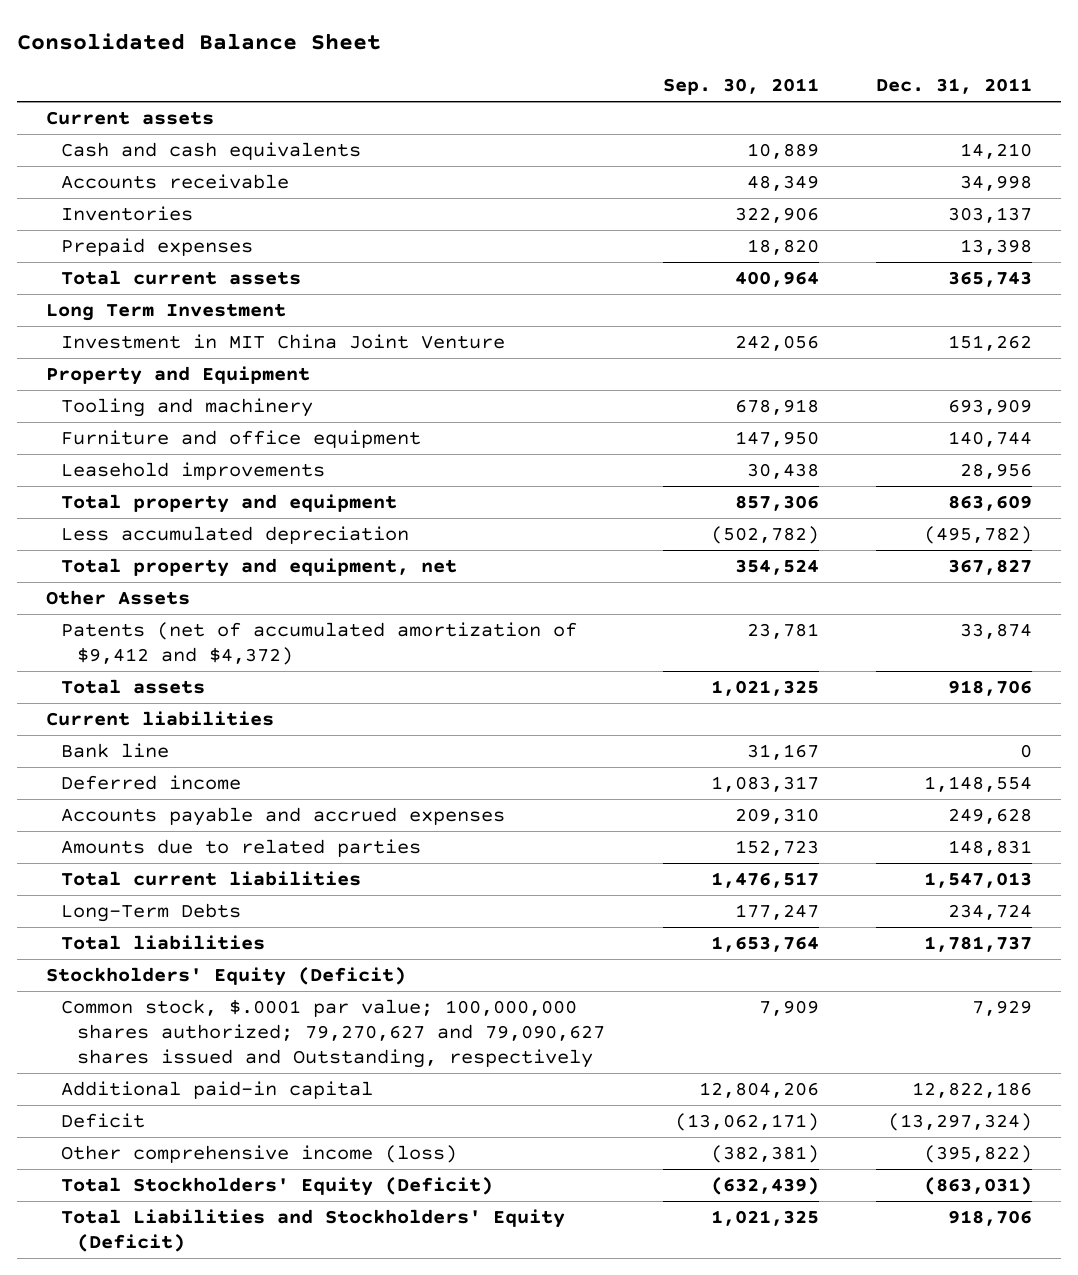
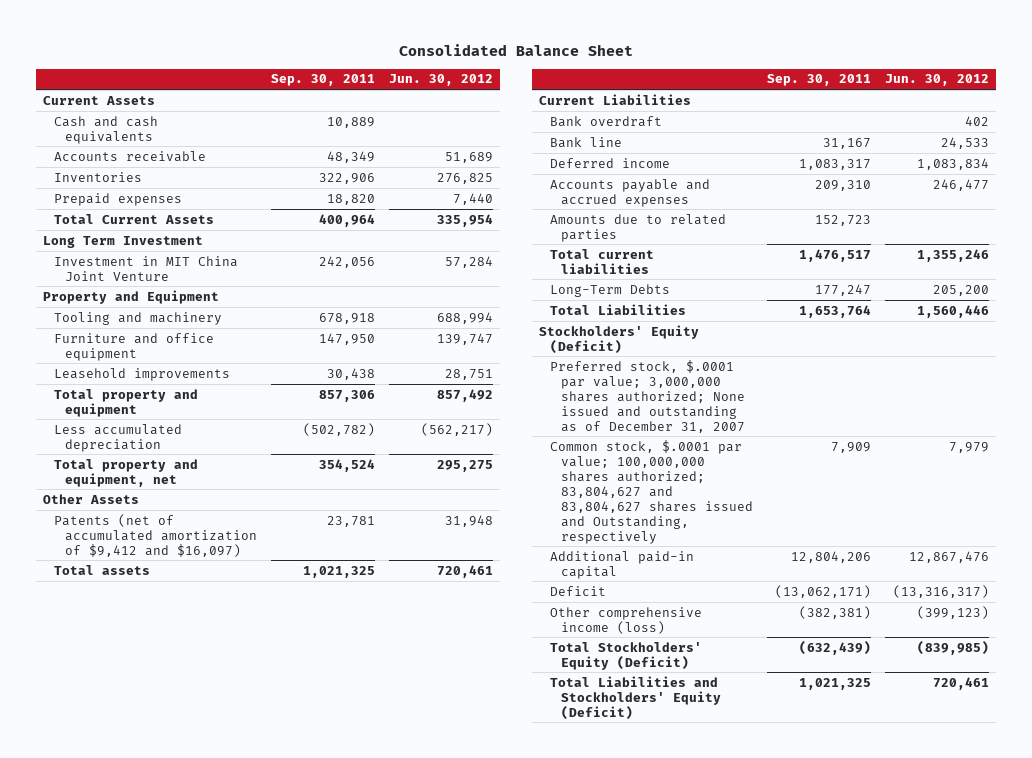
[875,78,1032,95] Dec. 31, 2011 -> none
none -> [389,74,494,87] Jun. 30, 2012
[45,111,214,126] Current assets -> [43,95,156,105] Current Assets
[61,270,302,286] Total current assets -> [54,213,215,224] Total Current Assets
[61,622,578,666] Patents (net of accumulated amortization of $9,412 and $4,372) -> [54,513,258,557] Patents (net of accumulated amortization of $9,412 and $16,097)
[45,711,274,727] Current liabilities -> [538,93,691,105] Current Liabilities
none -> [549,115,662,127] Bank overdraft
[61,935,266,951] Total liabilities -> [549,303,686,315] Total Liabilities
none -> [549,359,745,433] Preferred stock, $.0001 par value; 3,000,000 shares authorized; None issued and outstanding as of December 31, 2007
[61,999,606,1068] Common stock, $.0001 par value; 100,000,000 shares authorized; 79,270,627 and 79,090,627 shares issued and Outstanding, respectively -> [549,439,753,544] Common stock, $.0001 par value; 100,000,000 shares authorized; 83,804,627 and 83,804,627 shares issued and Outstanding, respectively

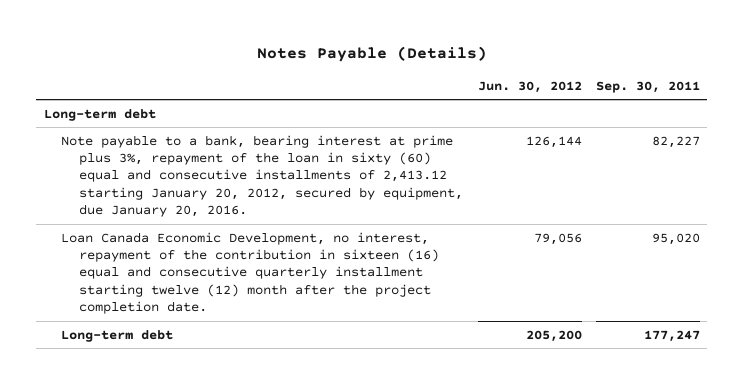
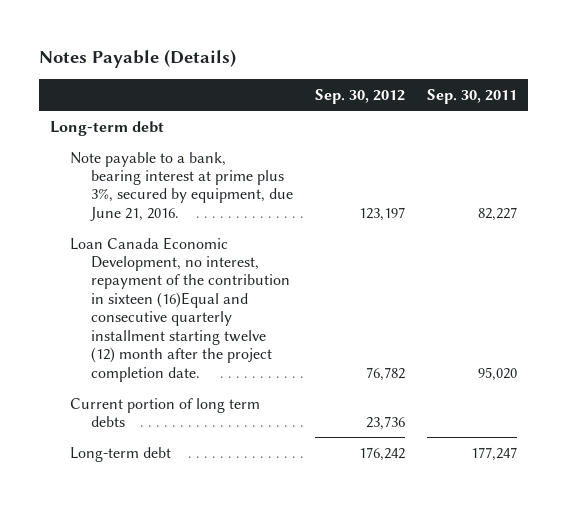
[477,81,582,94] Jun. 30, 2012 -> none
none -> [314,88,405,104] Sep. 30, 2012
[61,134,464,218] Note payable to a bank, bearing interest at prime plus 3%, repayment of the loan in sixty (60) equal and consecutive installments of 2,413.12 starting January 20, 2012, secured by equipment, due January 20, 2016. -> [70,151,293,221] Note payable to a bank, bearing interest at prime plus 3%, secured by equipment, due June 21, 2016.
[61,231,440,315] Loan Canada Economic Development, no interest, repayment of the contribution in sixteen (16) equal and consecutive quarterly installment starting twelve (12) month after the project completion date. -> [70,236,290,382] Loan Canada Economic Development, no interest, repayment of the contribution in sixteen (16)Equal and consecutive quarterly installment starting twelve (12) month after the project completion date.
none -> [70,397,261,428] Current portion of long term debts

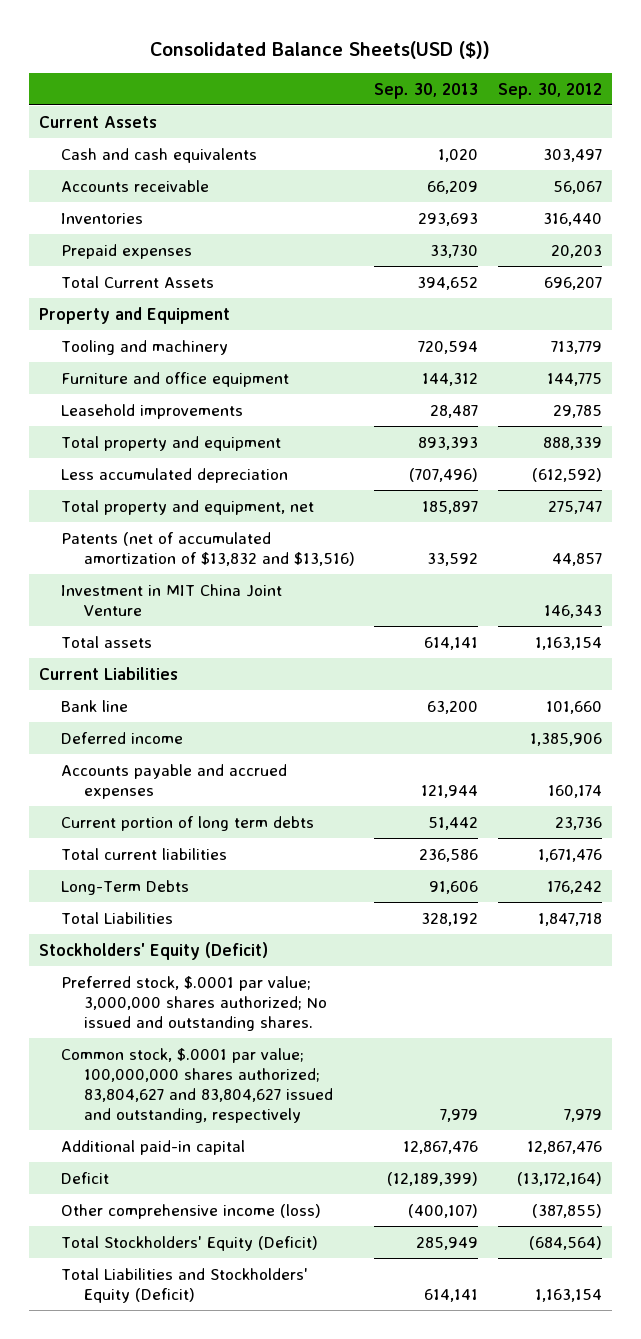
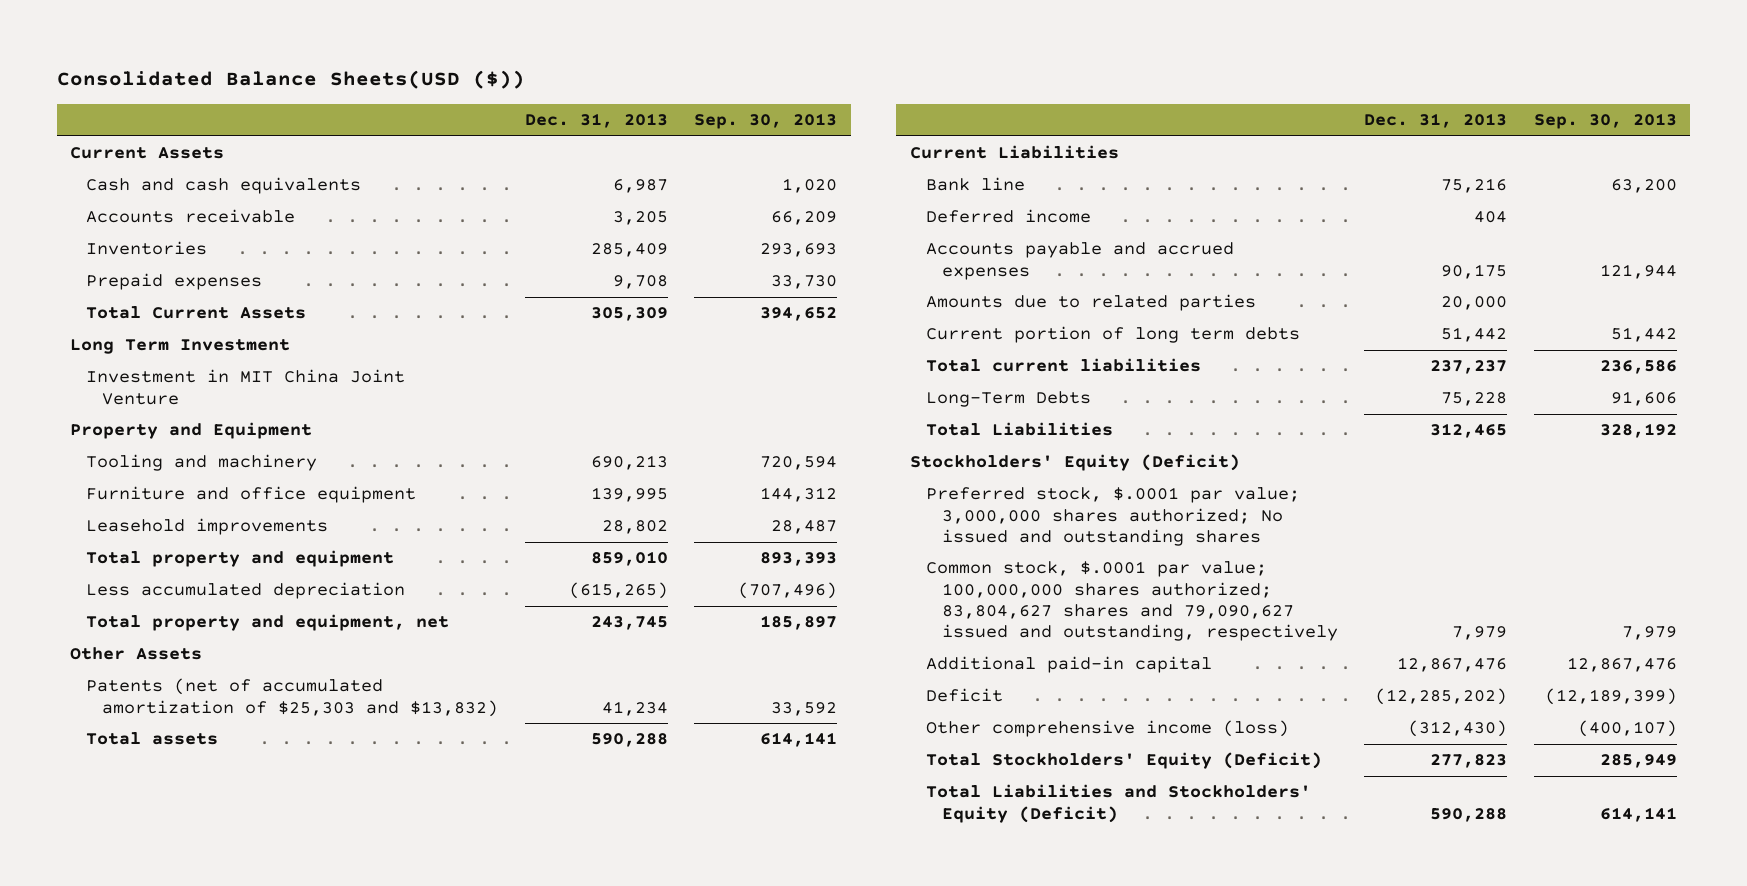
[497,82,602,99] Sep. 30, 2012 -> none
none -> [524,113,668,129] Dec. 31, 2013
none -> [70,339,291,355] Long Term Investment
[61,583,283,616] Investment in MIT China Joint Venture -> [86,369,406,405] Investment in MIT China Joint Venture
none -> [70,647,203,661] Other Assets
[61,531,355,566] Patents (net of accumulated amortization of $13,832 and $13,516) -> [86,678,499,717] Patents (net of accumulated amortization of $25,303 and $13,832)
none -> [925,294,1256,312] Amounts due to related parties
[61,975,327,1032] Preferred stock, $.0001 par value; 3,000,000 shares authorized; No issued and outstanding shares. -> [925,487,1300,546] Preferred stock, $.0001 par value; 3,000,000 shares authorized; No issued and outstanding shares
[61,1047,333,1124] Common stock, $.0001 par value; 100,000,000 shares authorized; 83,804,627 and 83,804,627 issued and outstanding, respectively -> [925,561,1338,641] Common stock, $.0001 par value; 100,000,000 shares authorized; 83,804,627 shares and 79,090,627 issued and outstanding, respectively

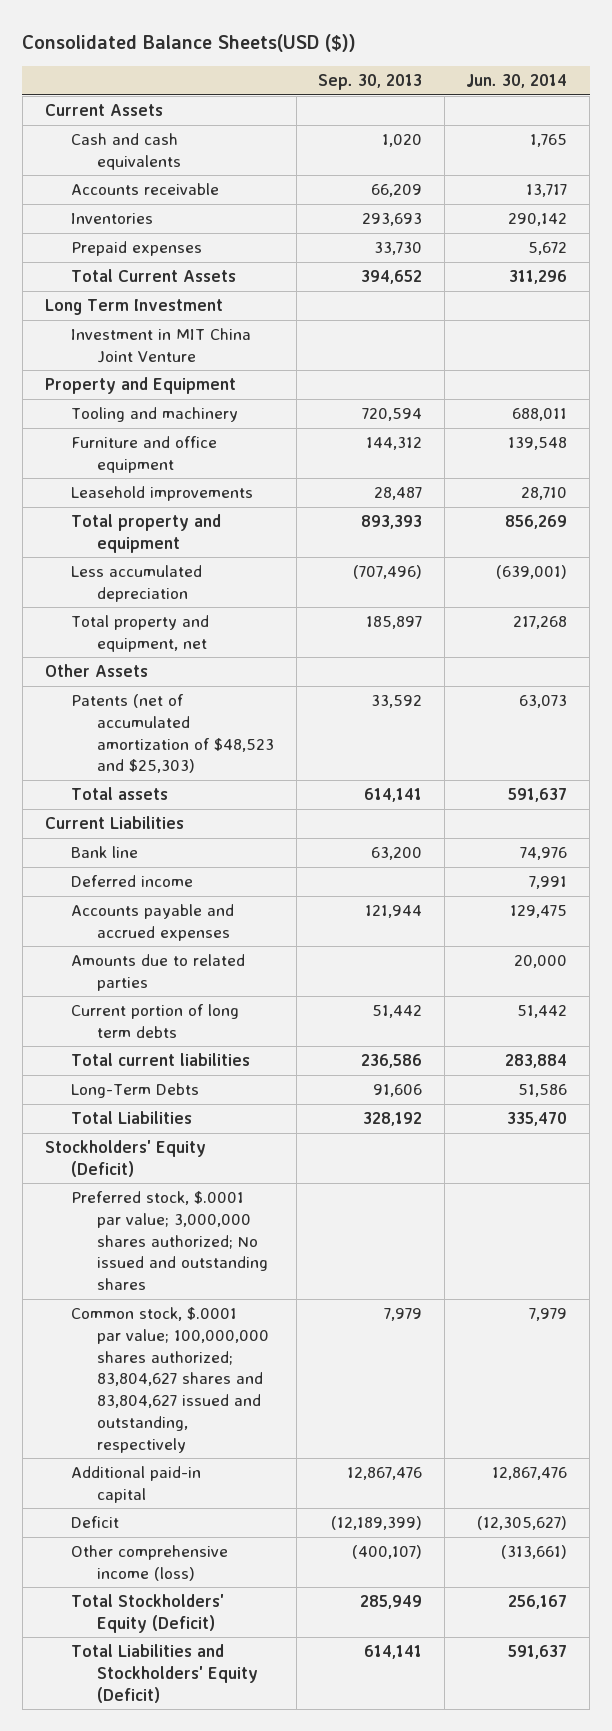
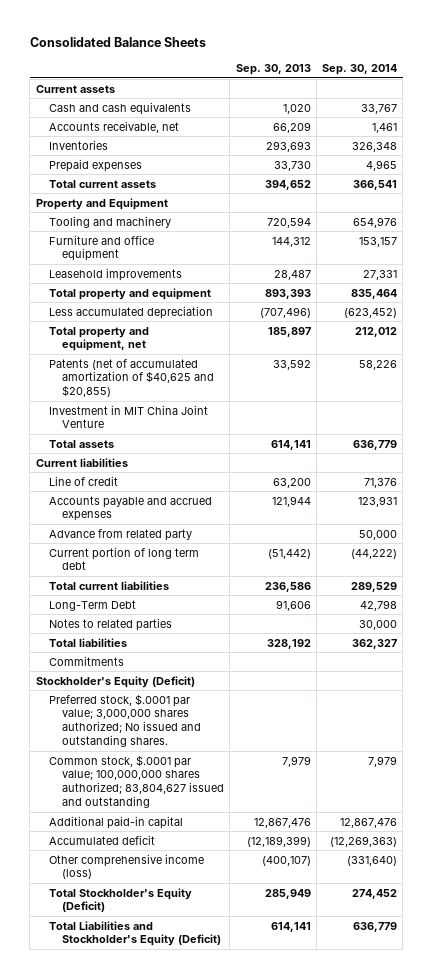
[22,34,357,53] Consolidated Balance Sheets(USD ($)) -> [29,37,206,48] Consolidated Balance Sheets
[466,74,568,89] Jun. 30, 2014 -> none
none -> [322,63,398,75] Sep. 30, 2014
[44,104,163,117] Current Assets -> [35,84,115,93] Current assets
[70,183,219,196] Accounts receivable -> [48,120,179,133] Accounts receivable, net
[44,299,223,316] Long Term Investment -> none
[70,269,236,283] Total Current Assets -> [48,179,156,188] Total current assets
[44,664,148,678] Other Assets -> none
[70,694,274,774] Patents (net of accumulated amortization of $48,523 and $25,303) -> [48,358,215,398] Patents (net of accumulated amortization of $40,625 and $20,855)
[70,328,251,363] Investment in MIT China Joint Venture -> [48,404,208,429] Investment in MIT China Joint Venture
[70,875,193,888] Deferred income -> none
[44,816,184,830] Current Liabilities -> [35,457,128,467] Current liabilities
[70,846,138,859] Bank line -> [48,475,118,486] Line of credit
[70,954,245,991] Amounts due to related parties -> none
none -> [48,528,192,541] Advance from related party
[70,1004,239,1038] Current portion of long term debts -> [48,546,199,571] Current portion of long term debt
[372,1005,423,1019] 51,442 -> [267,548,311,559] (51,442)
[70,1083,199,1099] Long-Term Debts -> [48,599,136,611] Long-Term Debt
none -> [48,617,172,631] Notes to related parties
[70,1111,192,1125] Total Liabilities -> [48,637,127,647] Total liabilities
none -> [48,655,124,666] Commitments
[44,1140,206,1177] Stockholders' Equity (Deficit) -> [35,675,195,688] Stockholder's Equity (Deficit)
[70,1191,268,1291] Preferred stock, $.0001 par value; 3,000,000 shares authorized; No issued and outstanding shares -> [48,693,202,747] Preferred stock, $.0001 par value; 3,000,000 shares authorized; No issued and outstanding shares.
[70,1307,269,1453] Common stock, $.0001 par value; 100,000,000 shares authorized; 83,804,627 shares and 83,804,627 issued and outstanding, respectively -> [48,754,225,808] Common stock, $.0001 par value; 100,000,000 shares authorized; 83,804,627 issued and outstanding
[70,1516,119,1529] Deficit -> [48,834,155,845] Accumulated deficit
[70,1594,224,1633] Total Stockholders' Equity (Deficit) -> [48,887,192,913] Total Stockholder's Equity (Deficit)
[70,1644,258,1703] Total Liabilities and Stockholders' Equity (Deficit) -> [48,920,222,947] Total Liabilities and Stockholder's Equity (Deficit)

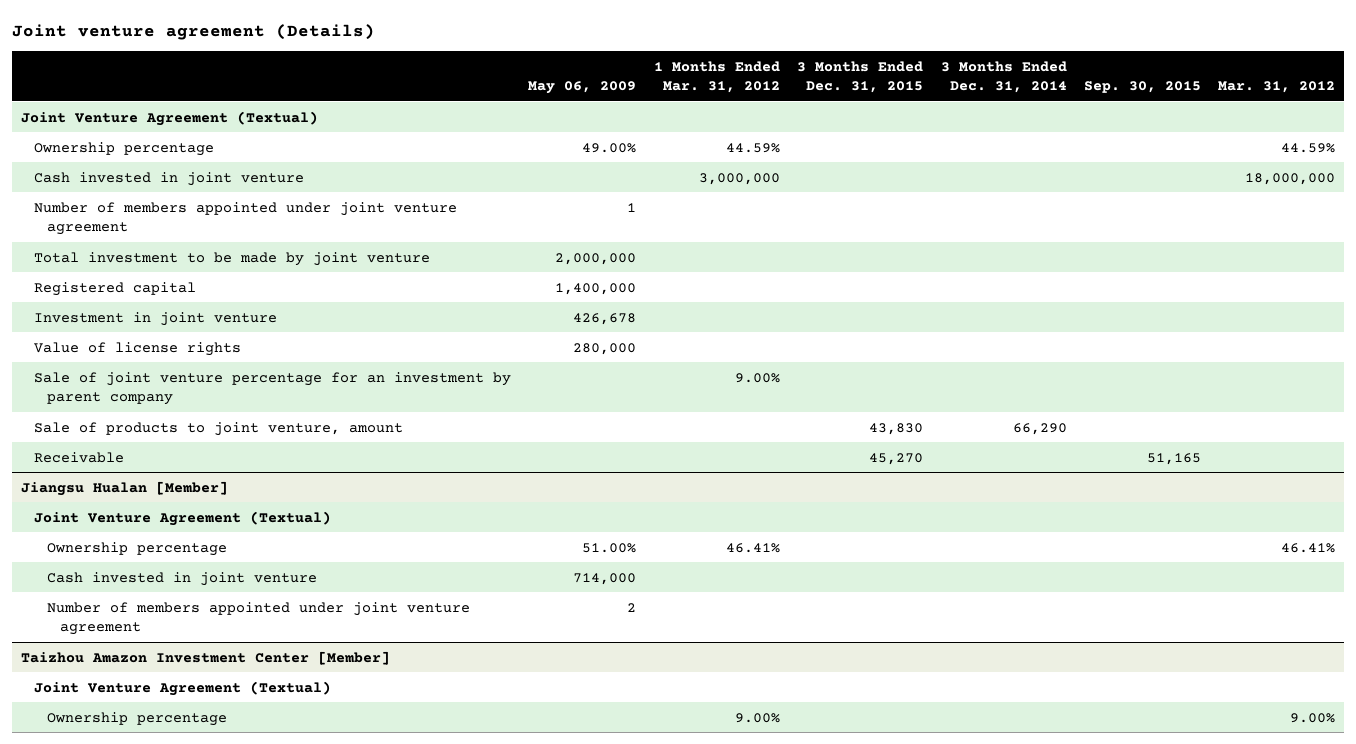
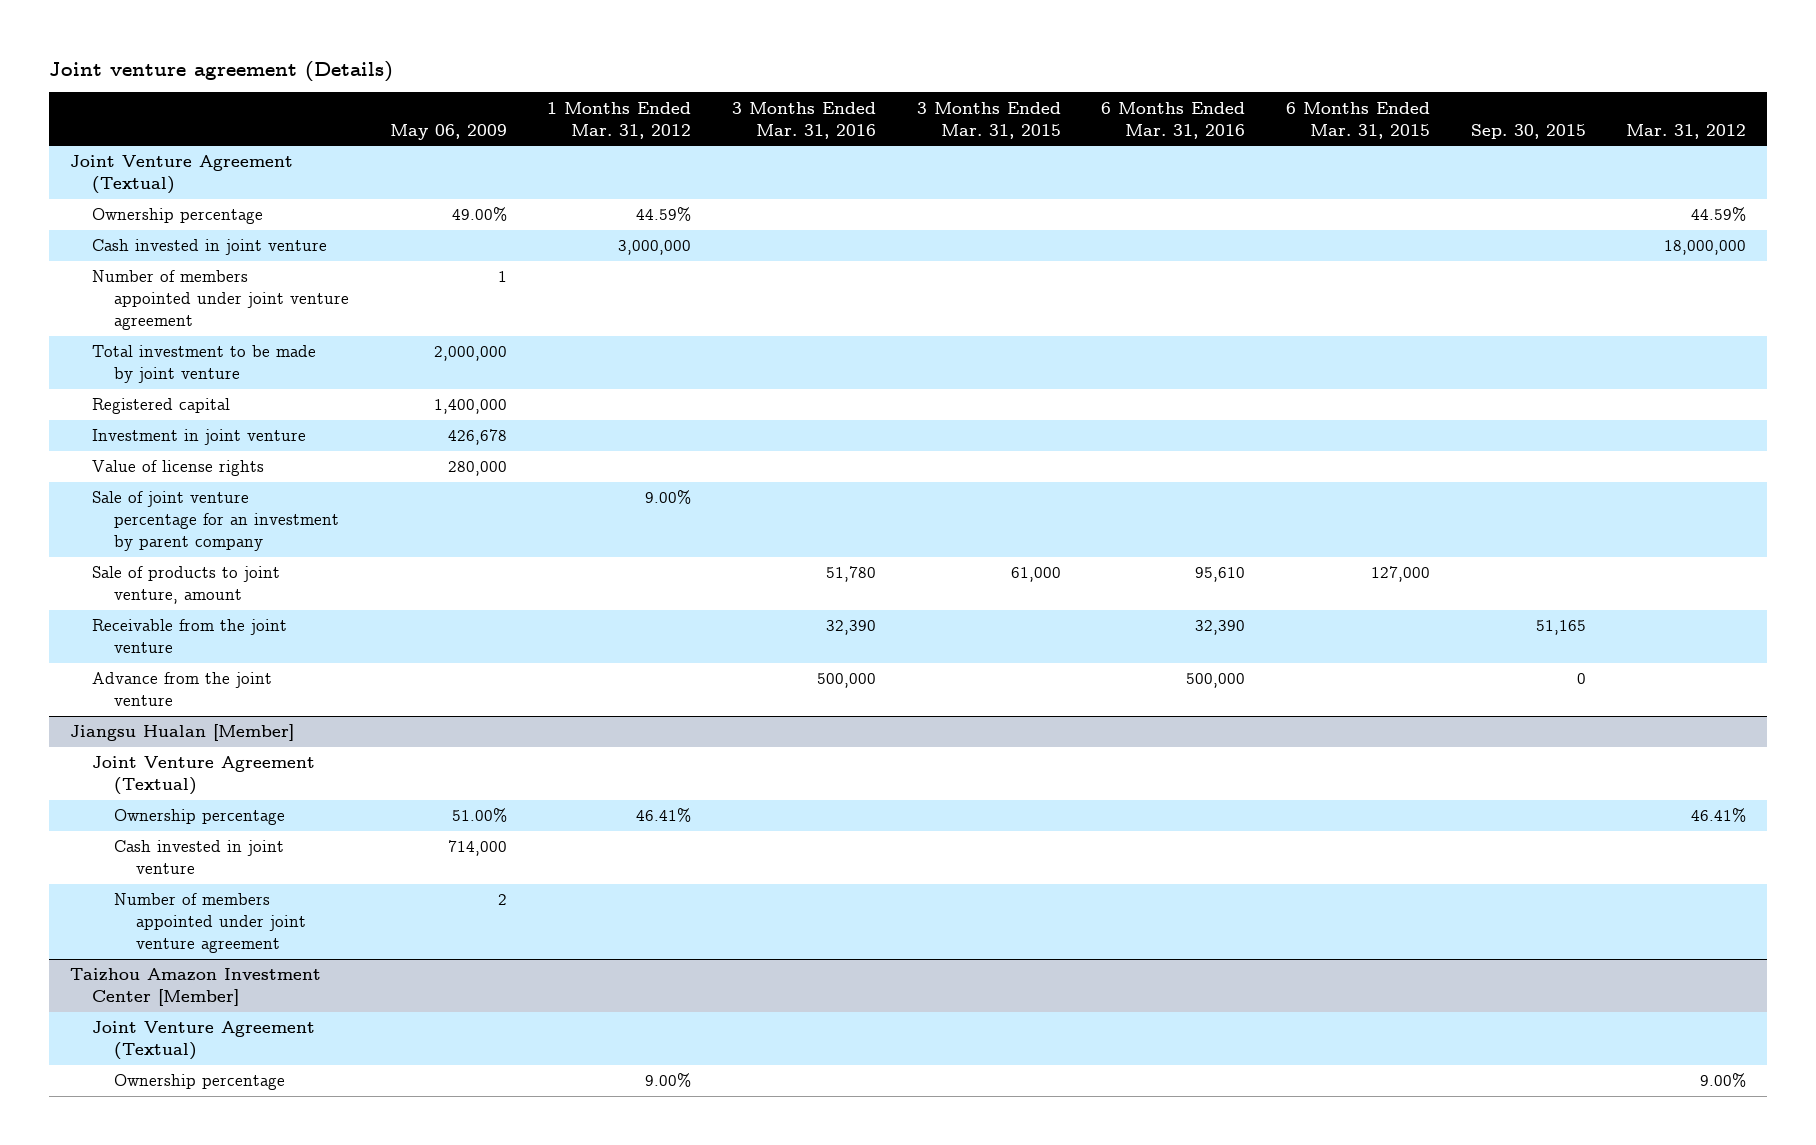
[797,60,924,94] 3 Months Ended Dec. 31, 2015 -> none
[940,60,1067,94] 3 Months Ended Dec. 31, 2014 -> none
none -> [732,101,877,139] 3 Months Ended Mar. 31, 2016
none -> [916,101,1061,139] 3 Months Ended Mar. 31, 2015
none -> [1101,101,1246,139] 6 Months Ended Mar. 31, 2016
none -> [1286,101,1431,139] 6 Months Ended Mar. 31, 2015
[34,451,125,463] Receivable -> [91,619,287,654] Receivable from the joint venture
none -> [91,672,272,707] Advance from the joint venture

